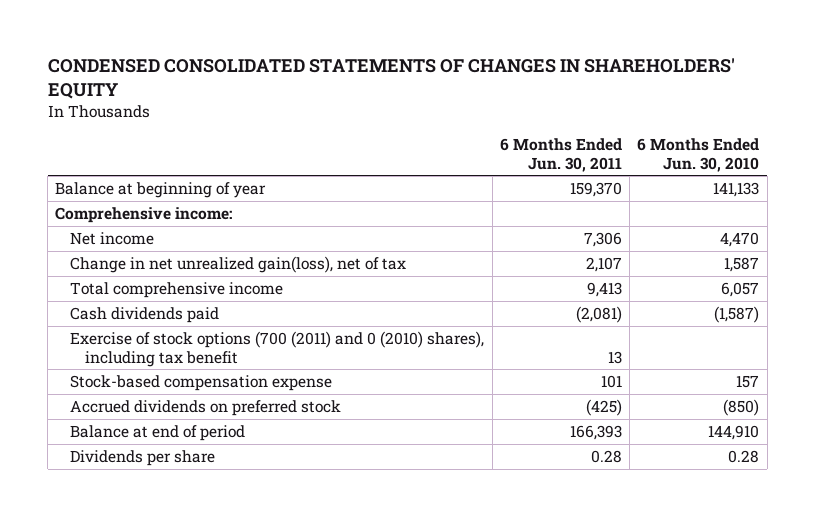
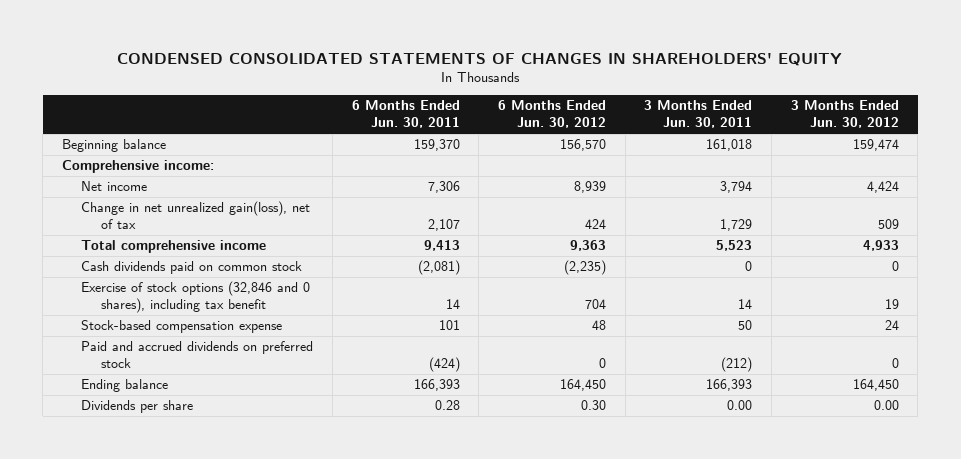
[637,138,760,172] 6 Months Ended Jun. 30, 2010 -> none
none -> [497,100,606,129] 6 Months Ended Jun. 30, 2012
none -> [644,100,753,129] 3 Months Ended Jun. 30, 2011
none -> [790,100,899,129] 3 Months Ended Jun. 30, 2012
[55,181,267,198] Balance at beginning of year -> [61,139,166,153] Beginning balance
[70,306,220,323] Cash dividends paid -> [81,261,303,275] Cash dividends paid on common stock
[70,330,485,367] Exercise of stock options (700 (2011) and 0 (2010) shares), including tax benefit -> [81,281,311,314] Exercise of stock options (32,846 and 0 shares), including tax benefit
[607,350,622,364] 13 -> [445,299,460,310] 14
[70,399,342,416] Accrued dividends on preferred stock -> [81,341,314,369] Paid and accrued dividends on preferred stock
[585,398,622,416] (425) -> [428,357,460,373] (424)
[70,424,246,441] Balance at end of period -> [81,379,169,393] Ending balance

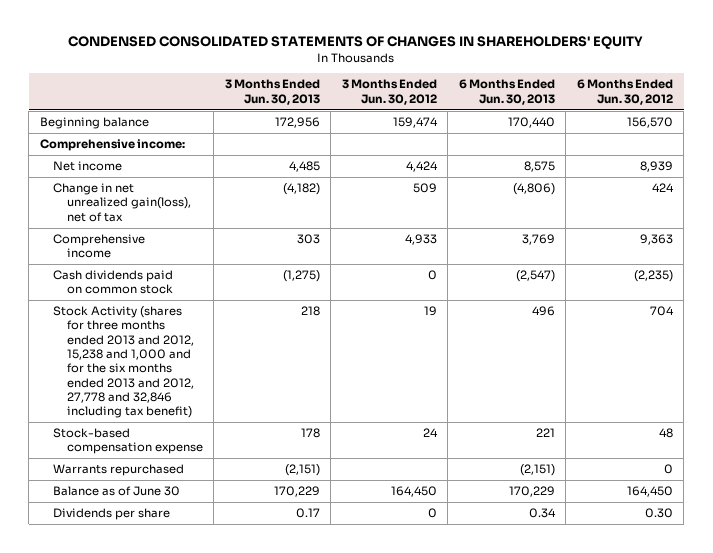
[351,100,460,129] 6 Months Ended Jun. 30, 2011 -> none
[644,100,753,129] 3 Months Ended Jun. 30, 2011 -> none
none -> [224,79,320,105] 3 Months Ended Jun. 30, 2013
none -> [458,79,555,105] 6 Months Ended Jun. 30, 2013
[81,240,267,254] Total comprehensive income -> [53,234,146,259] Comprehensive income
[81,281,311,314] Exercise of stock options (32,846 and 0 shares), including tax benefit -> [53,306,194,419] Stock Activity (shares for three months ended 2013 and 2012, 15,238 and 1,000 and for the six months ended 2013 and 2012, 27,778 and 32,846 including tax benefit)
[81,341,314,369] Paid and accrued dividends on preferred stock -> none
none -> [53,464,185,477] Warrants repurchased
[81,379,169,393] Ending balance -> [53,486,181,497] Balance as of June 30
[873,400,899,411] 0.00 -> [427,508,437,519] 0

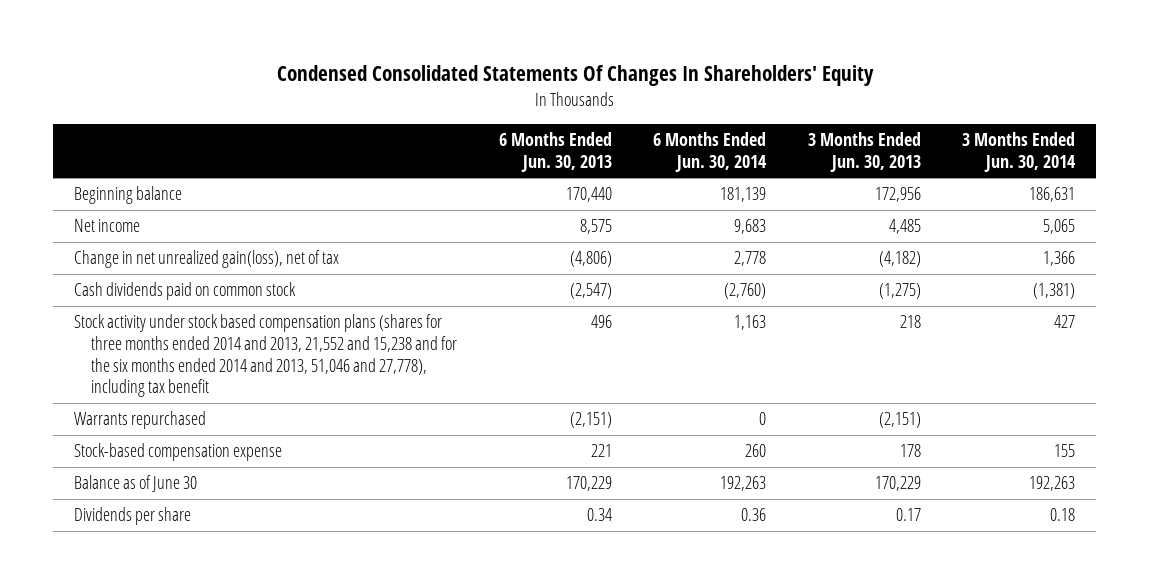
[68,36,644,50] CONDENSED CONSOLIDATED STATEMENTS OF CHANGES IN SHAREHOLDERS' EQUITY -> [276,65,874,87] Condensed Consolidated Statements Of Changes In Shareholders' Equity
[341,79,437,105] 3 Months Ended Jun. 30, 2012 -> none
[576,79,673,105] 6 Months Ended Jun. 30, 2012 -> none
none -> [653,132,768,172] 6 Months Ended Jun. 30, 2014
none -> [962,132,1077,172] 3 Months Ended Jun. 30, 2014
[39,139,185,152] Comprehensive income: -> none
[53,234,146,259] Comprehensive income -> none
[53,306,194,419] Stock Activity (shares for three months ended 2013 and 2012, 15,238 and 1,000 and for the six months ended 2013 and 2012, 27,778 and 32,846 including tax benefit) -> [74,314,458,398] Stock activity under stock based compensation plans (shares for three months ended 2014 and 2013, 21,552 and 15,238 and for the six months ended 2014 and 2013, 51,046 and 27,778), including tax benefit
[53,428,203,455] Stock-based compensation expense -> [74,443,283,462] Stock-based compensation expense

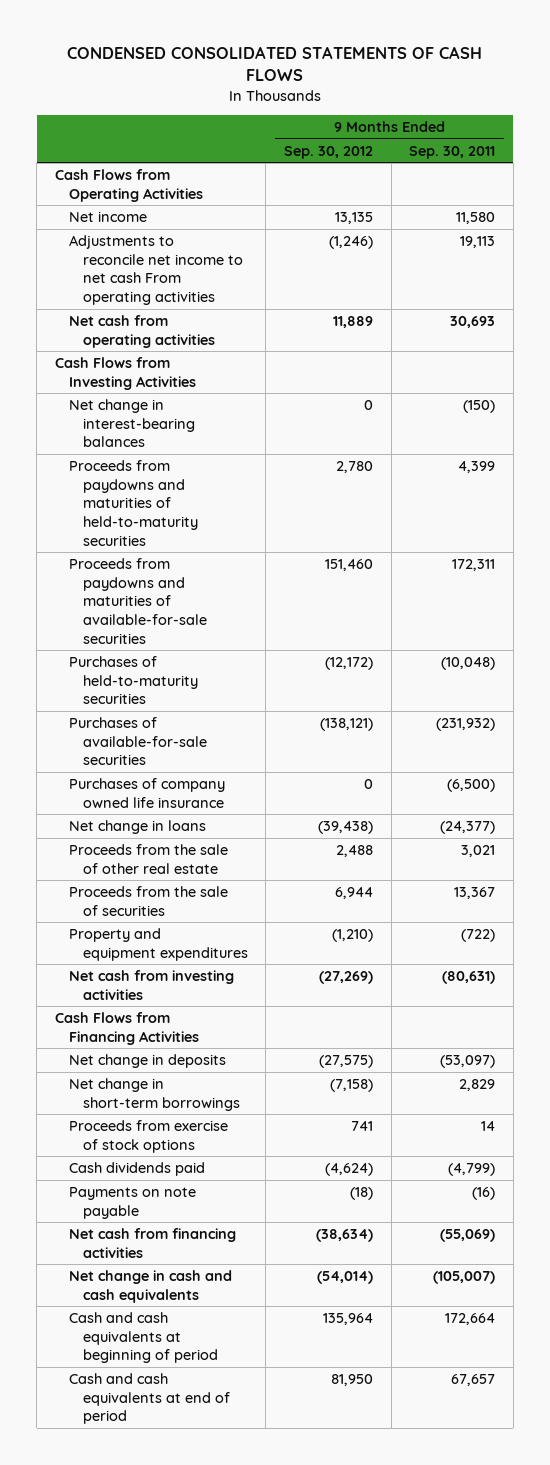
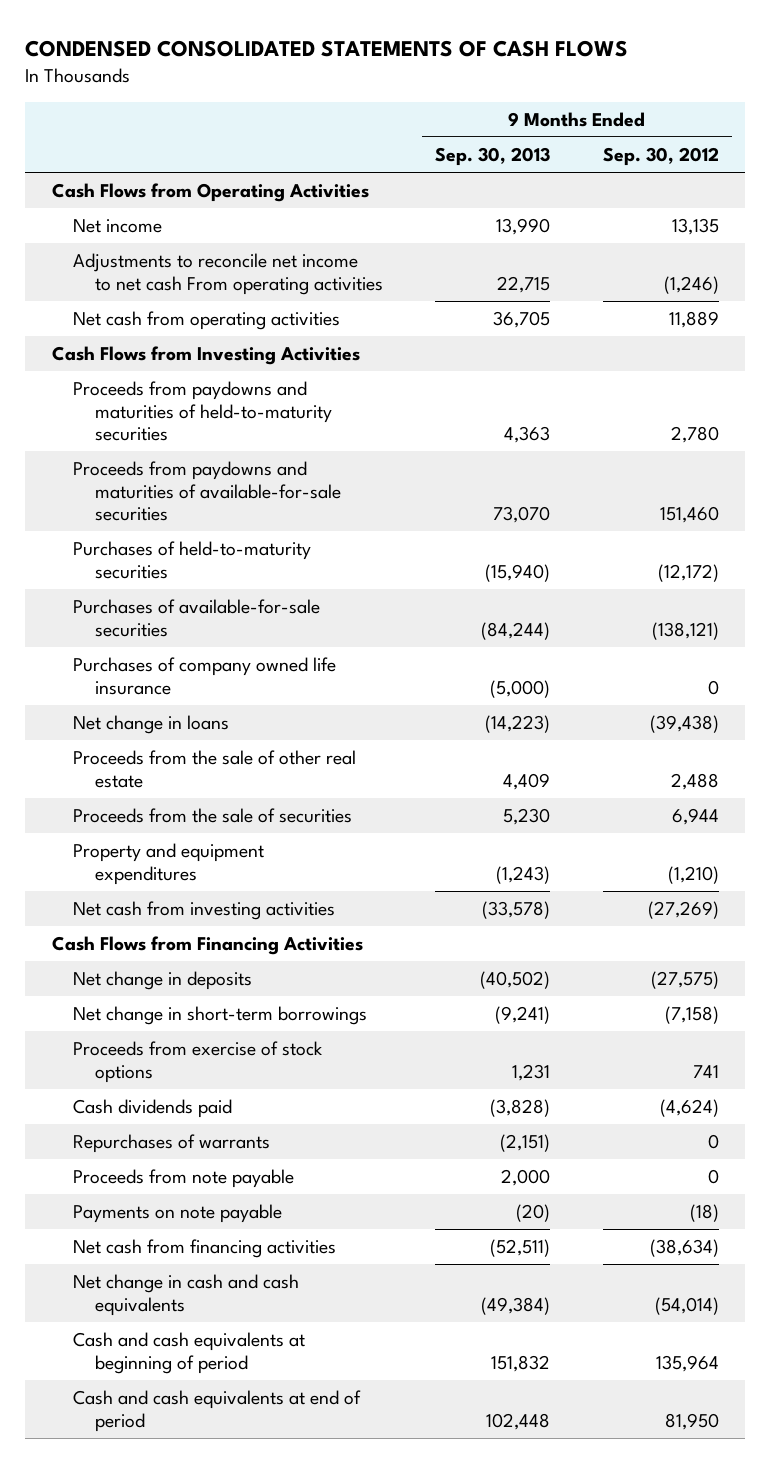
[409,145,496,159] Sep. 30, 2011 -> none
none -> [435,146,551,166] Sep. 30, 2013
[68,398,195,448] Net change in interest-bearing balances -> none
none -> [73,1134,271,1154] Repurchases of warrants
none -> [73,1169,295,1189] Proceeds from note payable

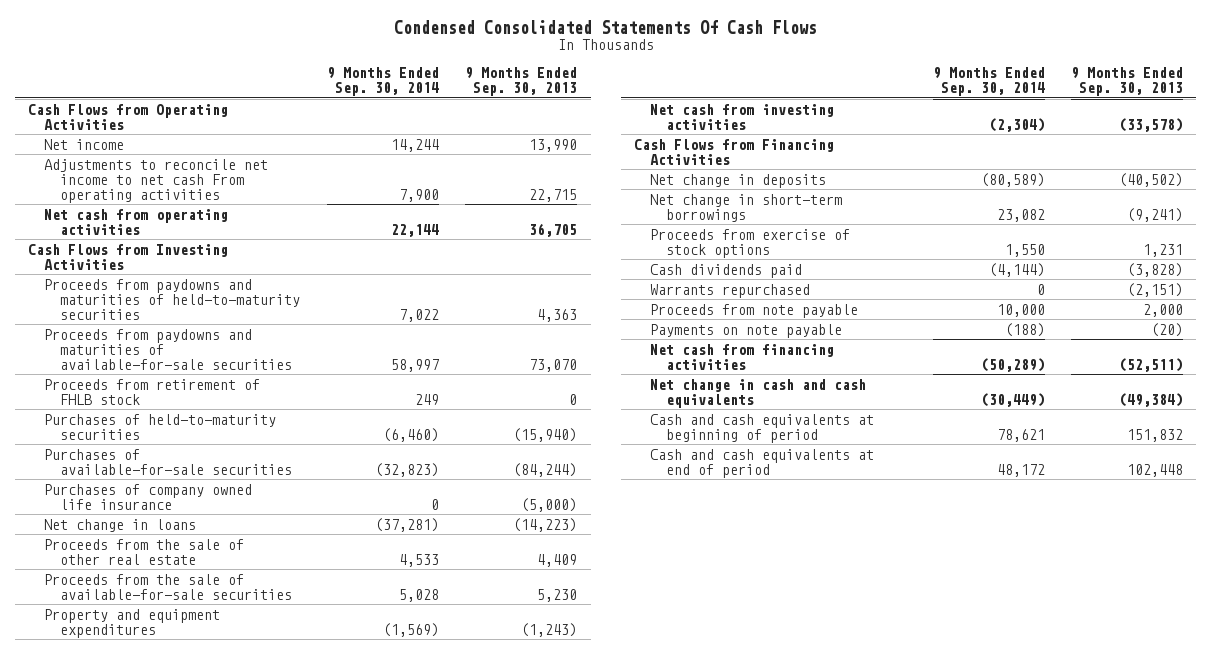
[25,39,629,57] CONDENSED CONSOLIDATED STATEMENTS OF CASH FLOWS -> [393,19,817,34] Condensed Consolidated Statements Of Cash Flows
[602,146,719,166] Sep. 30, 2012 -> none
none -> [326,67,439,97] 9 Months Ended Sep. 30, 2014
none -> [44,378,261,405] Proceeds from retirement of FHLB stock
[73,808,353,824] Proceeds from the sale of securities -> [44,573,293,600] Proceeds from the sale of available-for-sale securities
[73,1134,271,1154] Repurchases of warrants -> [650,283,811,298] Warrants repurchased

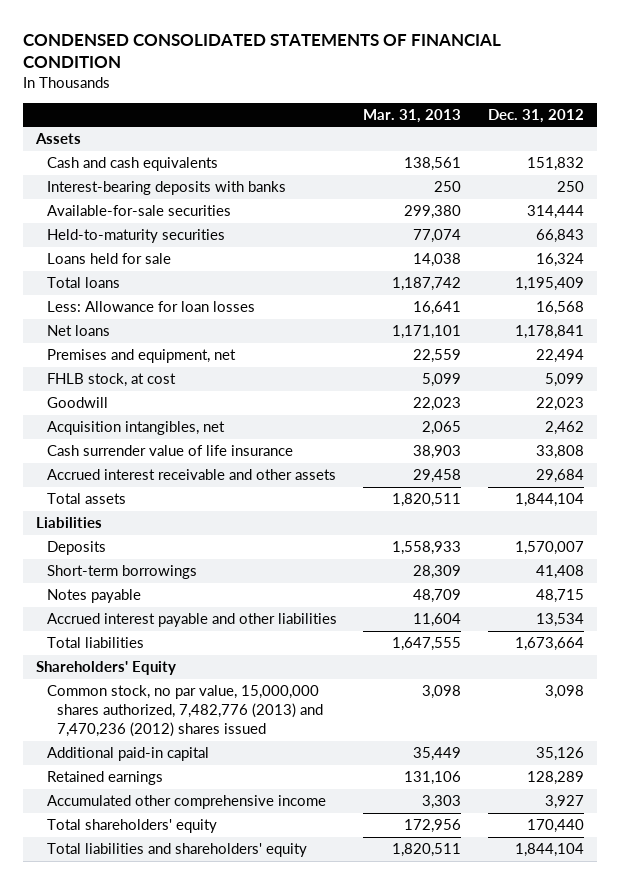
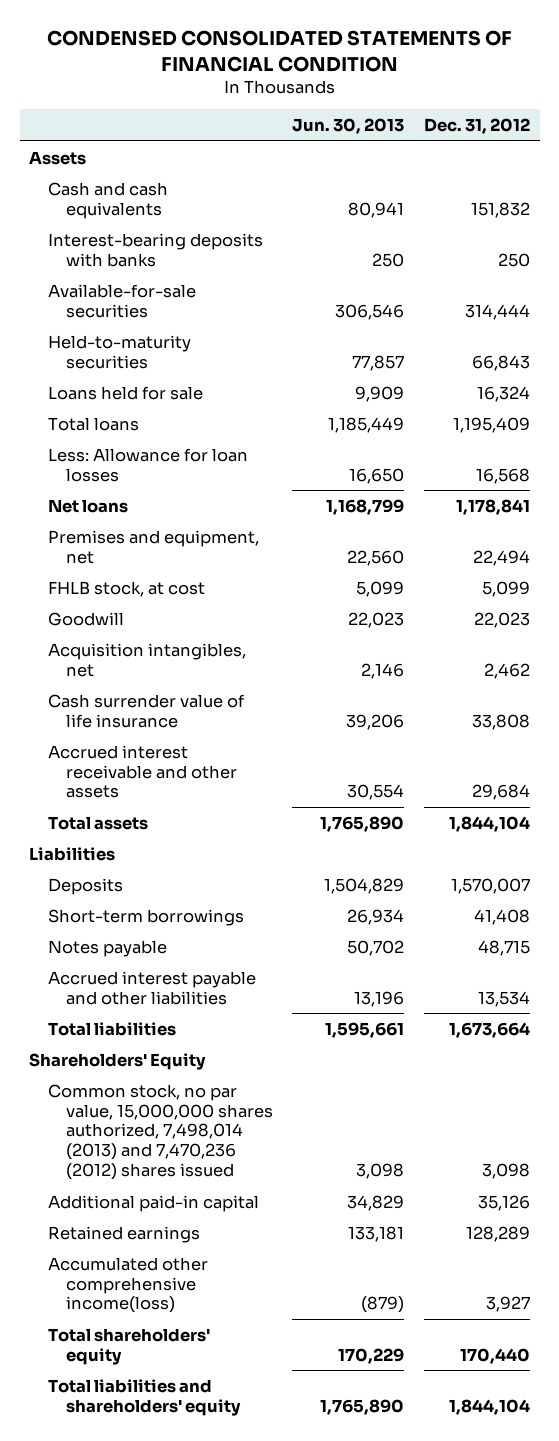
[363,108,462,123] Mar. 31, 2013 -> none
none -> [292,118,405,135] Jun. 30, 2013
[46,685,324,737] Common stock, no par value, 15,000,000 shares authorized, 7,482,776 (2013) and 7,470,236 (2012) shares issued -> [47,1083,273,1181] Common stock, no par value, 15,000,000 shares authorized, 7,498,014 (2013) and 7,470,236 (2012) shares issued
[46,795,326,810] Accumulated other comprehensive income -> [47,1256,208,1314] Accumulated other comprehensive income(loss)

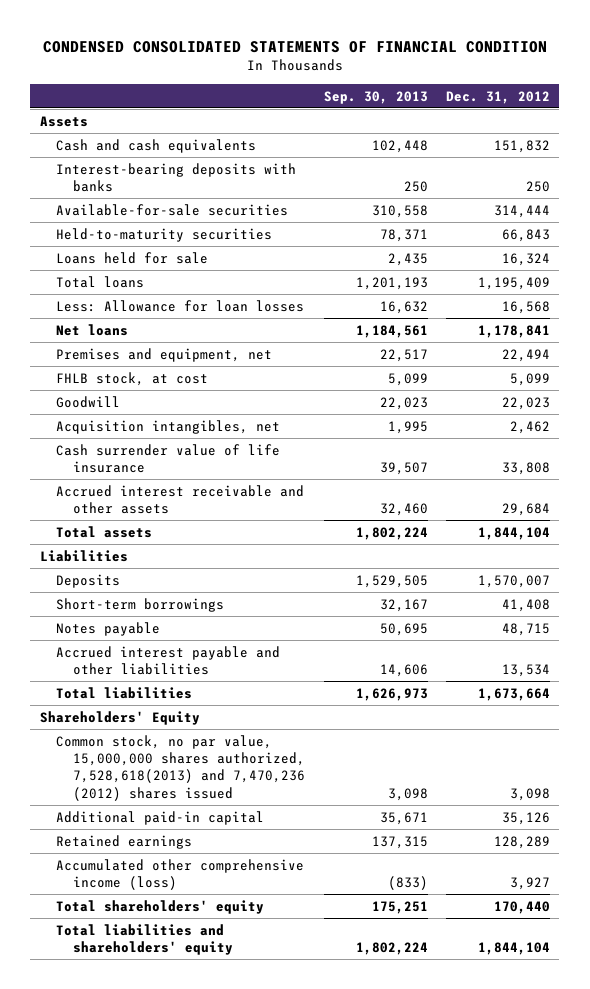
[292,118,405,135] Jun. 30, 2013 -> none
none -> [323,90,428,104] Sep. 30, 2013
[47,1083,273,1181] Common stock, no par value, 15,000,000 shares authorized, 7,498,014 (2013) and 7,470,236 (2012) shares issued -> [56,734,306,801] Common stock, no par value, 15,000,000 shares authorized, 7,528,618(2013) and 7,470,236 (2012) shares issued
[47,1256,208,1314] Accumulated other comprehensive income(loss) -> [56,858,305,891] Accumulated other comprehensive income (loss)

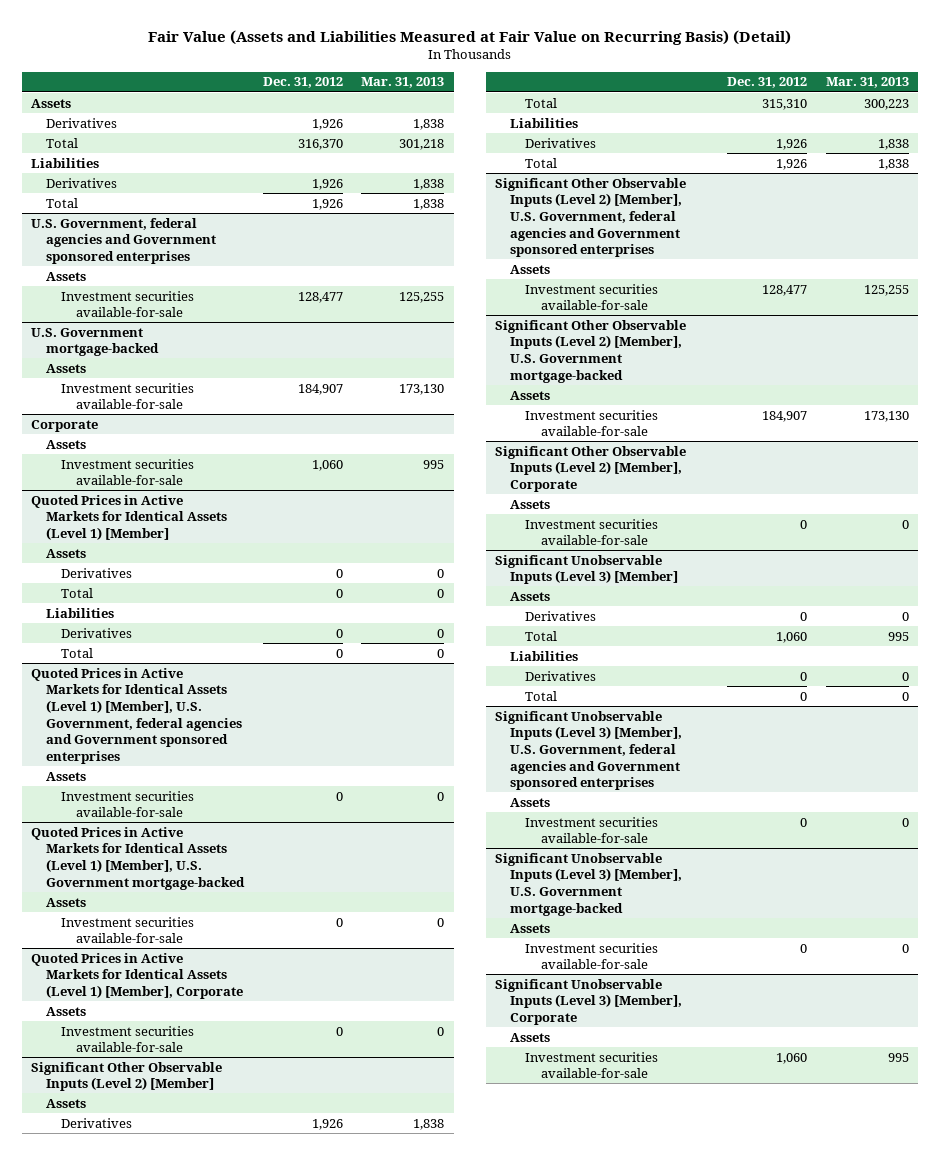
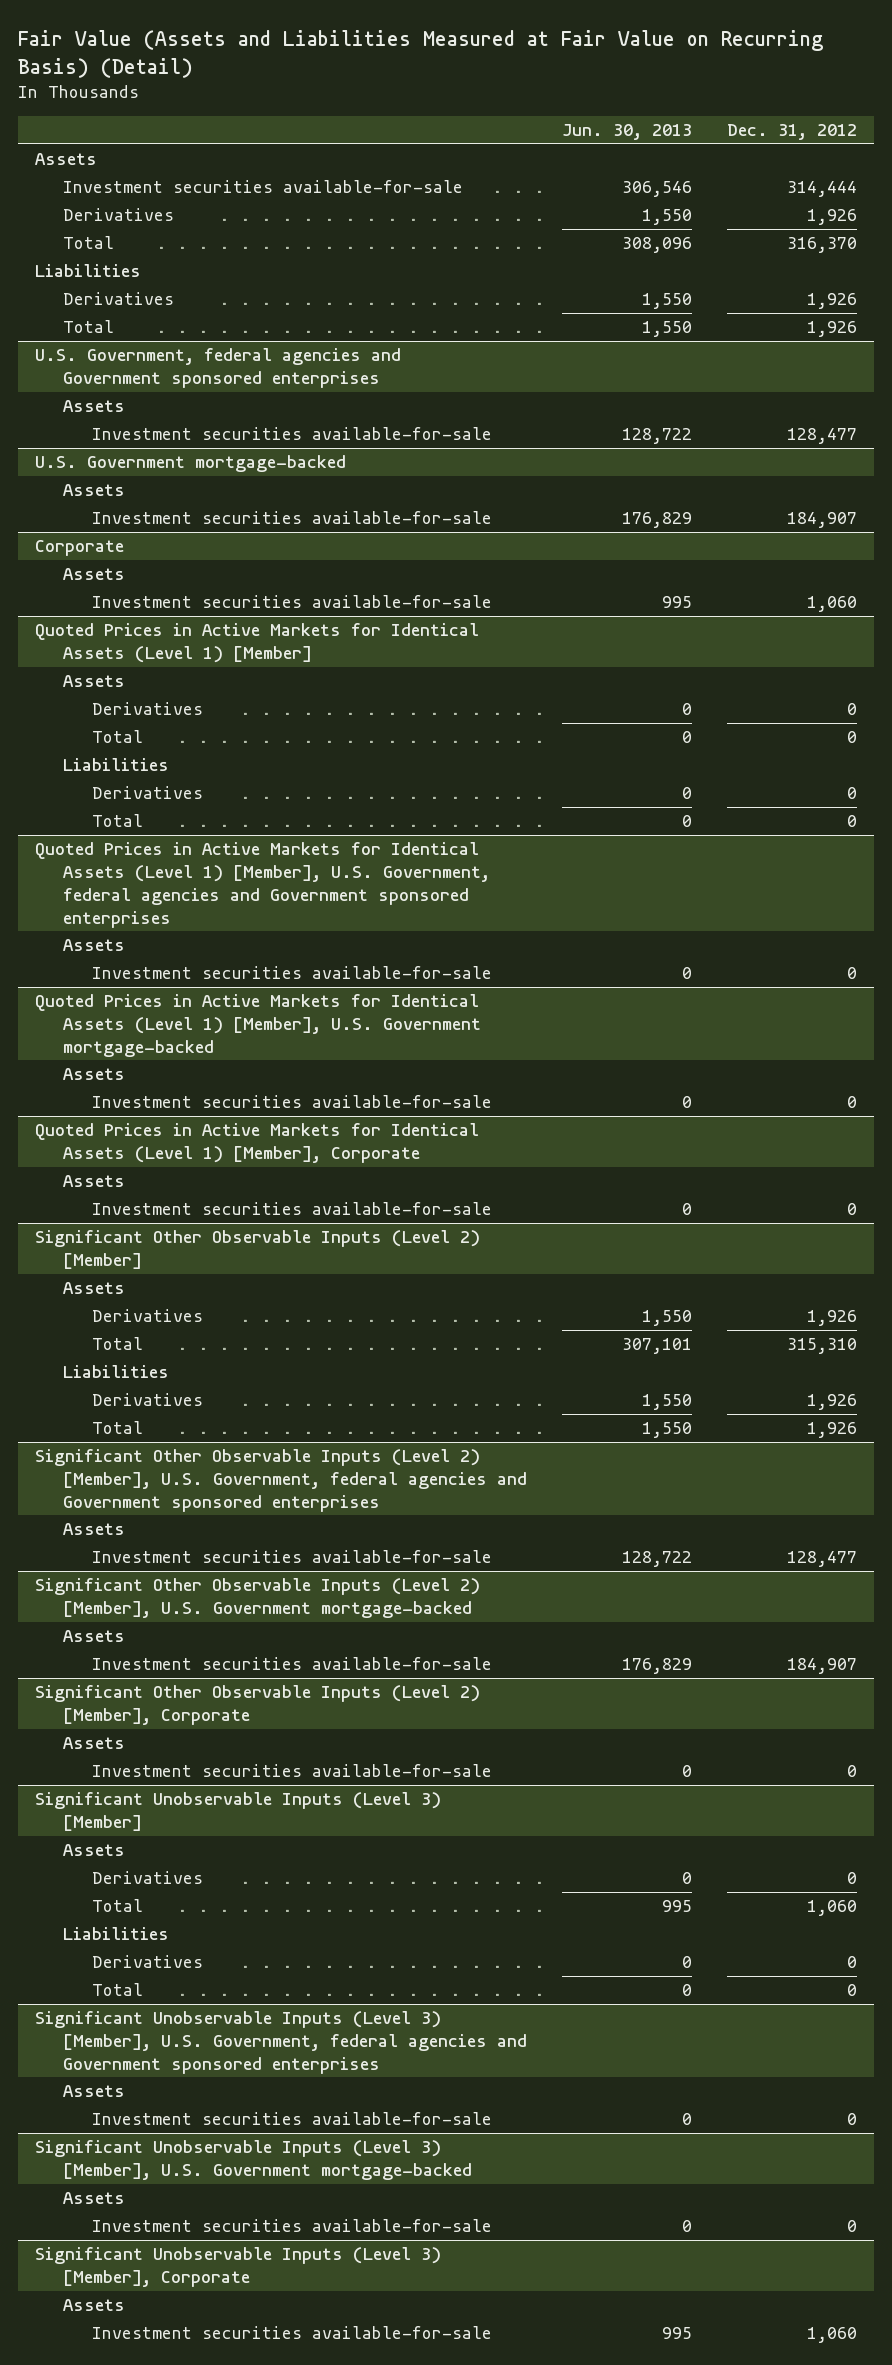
[361,77,445,89] Mar. 31, 2013 -> none
none -> [562,123,693,140] Jun. 30, 2013
none -> [63,180,464,194] Investment securities available-for-sale

